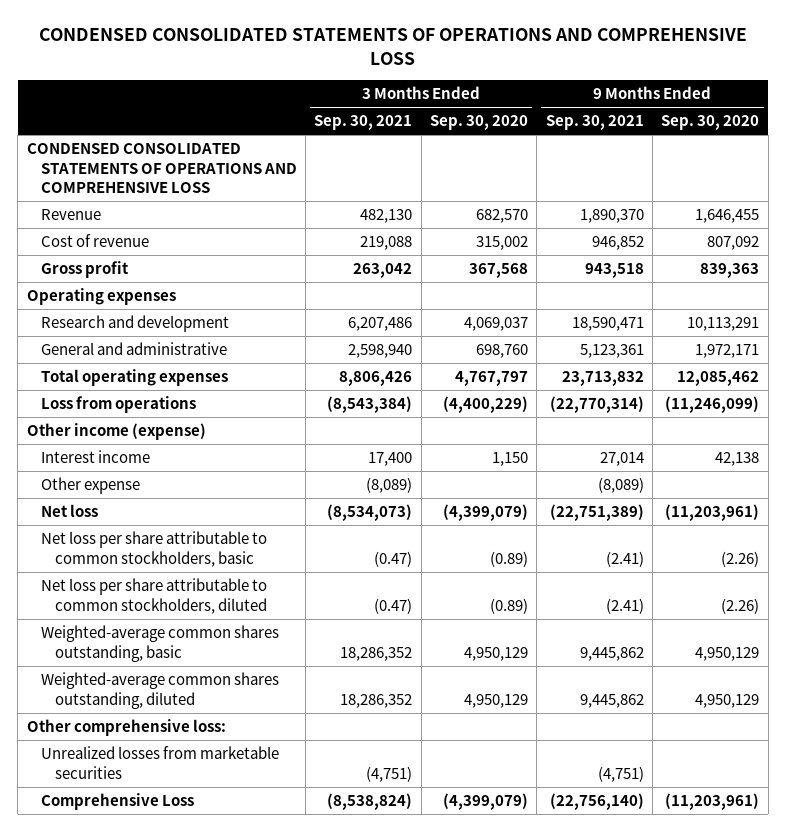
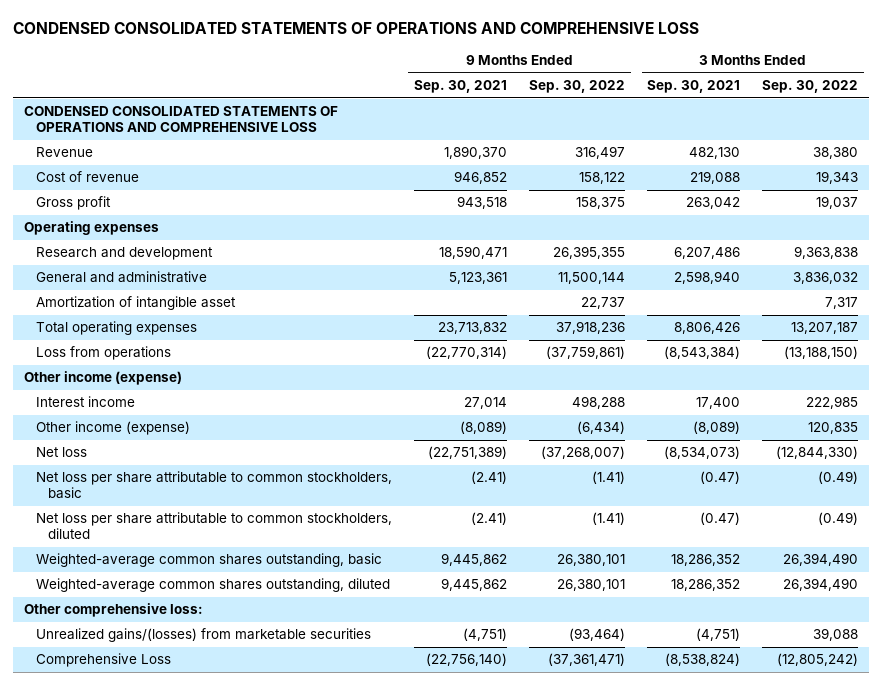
[429,115,528,131] Sep. 30, 2020 -> none
[661,115,760,131] Sep. 30, 2020 -> none
none -> [529,80,626,94] Sep. 30, 2022
none -> [762,80,859,94] Sep. 30, 2022
none -> [35,296,236,311] Amortization of intangible asset
[40,477,140,495] Other expense -> [35,421,190,436] Other income (expense)
[40,746,279,779] Unrealized losses from marketable securities -> [35,628,371,643] Unrealized gains/(losses) from marketable securities

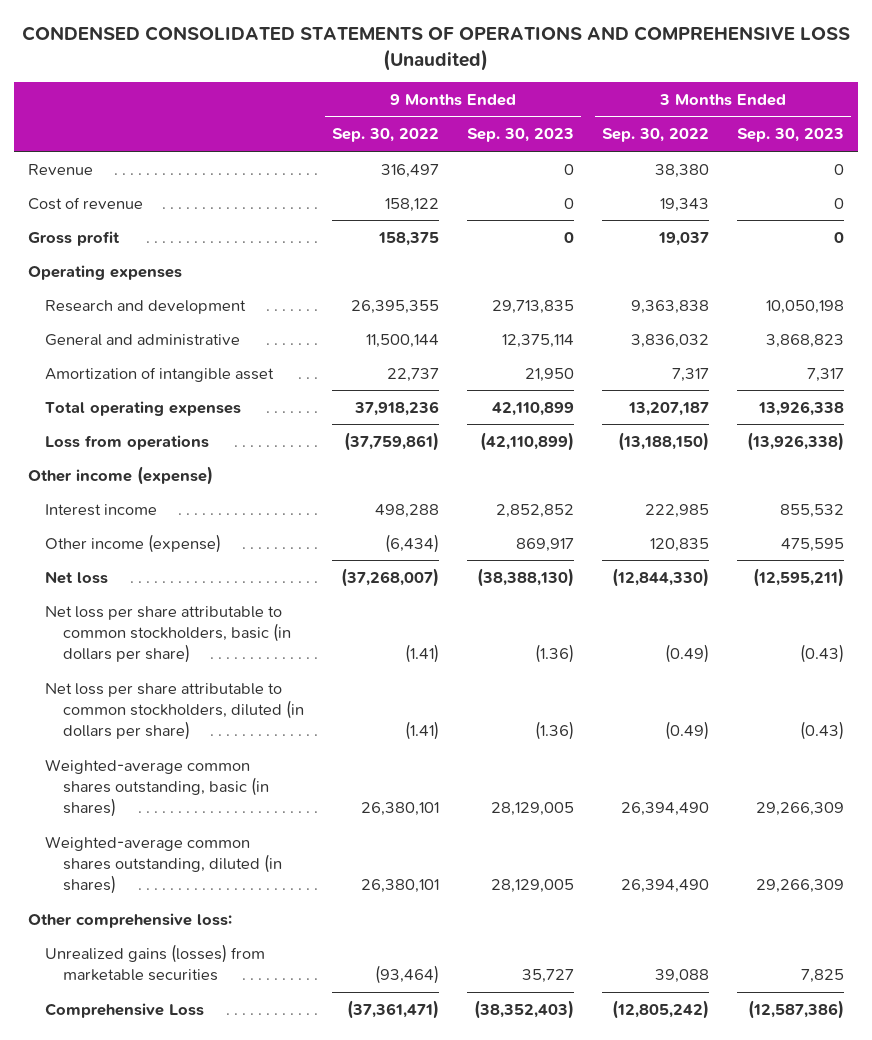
[13,22,700,35] CONDENSED CONSOLIDATED STATEMENTS OF OPERATIONS AND COMPREHENSIVE LOSS -> [21,25,850,71] CONDENSED CONSOLIDATED STATEMENTS OF OPERATIONS AND COMPREHENSIVE LOSS (Unaudited)
[413,80,507,94] Sep. 30, 2021 -> none
[647,80,741,94] Sep. 30, 2021 -> none
none -> [466,128,574,143] Sep. 30, 2023
none -> [737,128,845,143] Sep. 30, 2023
[24,106,339,133] CONDENSED CONSOLIDATED STATEMENTS OF OPERATIONS AND COMPREHENSIVE LOSS -> none
[35,471,392,500] Net loss per share attributable to common stockholders, basic -> [45,605,291,664] Net loss per share attributable to common stockholders, basic (in dollars per share)
[35,512,392,540] Net loss per share attributable to common stockholders, diluted -> [45,682,304,741] Net loss per share attributable to common stockholders, diluted (in dollars per share)
[35,553,382,568] Weighted-average common shares outstanding, basic -> [45,758,269,818] Weighted-average common shares outstanding, basic (in shares)
[35,578,390,593] Weighted-average common shares outstanding, diluted -> [45,835,282,895] Weighted-average common shares outstanding, diluted (in shares)
[35,628,371,643] Unrealized gains/(losses) from marketable securities -> [45,943,266,982] Unrealized gains (losses) from marketable securities

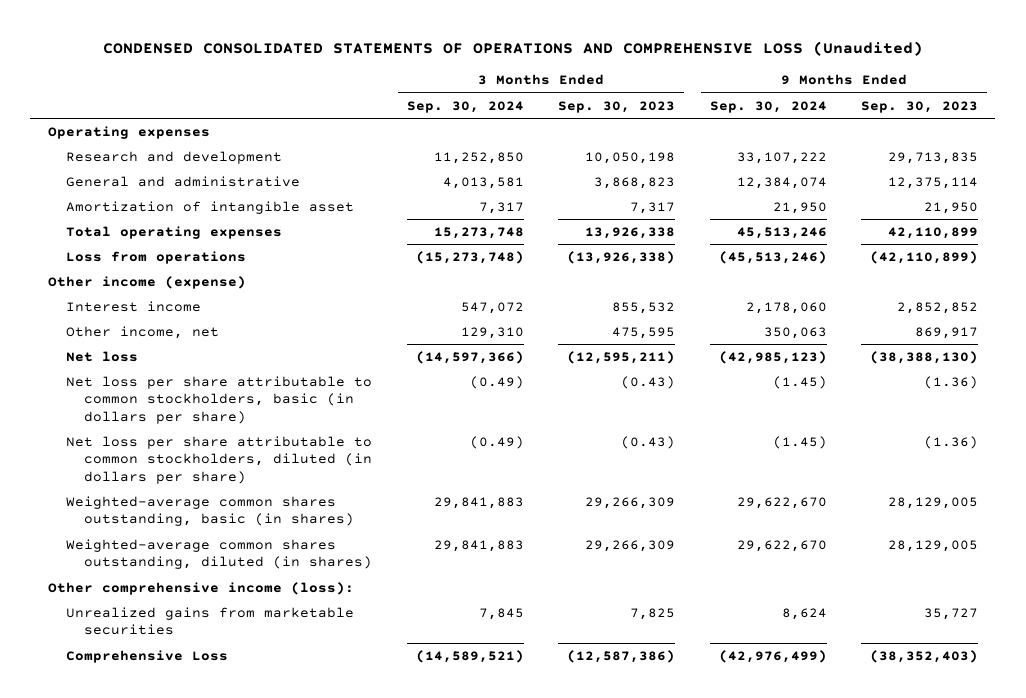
[331,128,439,143] Sep. 30, 2022 -> none
[601,128,709,143] Sep. 30, 2022 -> none
none -> [406,100,524,113] Sep. 30, 2024
none -> [709,100,827,113] Sep. 30, 2024
[27,163,93,175] Revenue -> none
[27,196,143,210] Cost of revenue -> none
[27,230,120,246] Gross profit -> none
[45,533,222,553] Other income (expense) -> [66,325,220,339] Other income, net
[27,912,232,928] Other comprehensive loss: -> [47,581,354,595] Other comprehensive income (loss):
[45,943,266,982] Unrealized gains (losses) from marketable securities -> [66,606,355,636] Unrealized gains from marketable securities

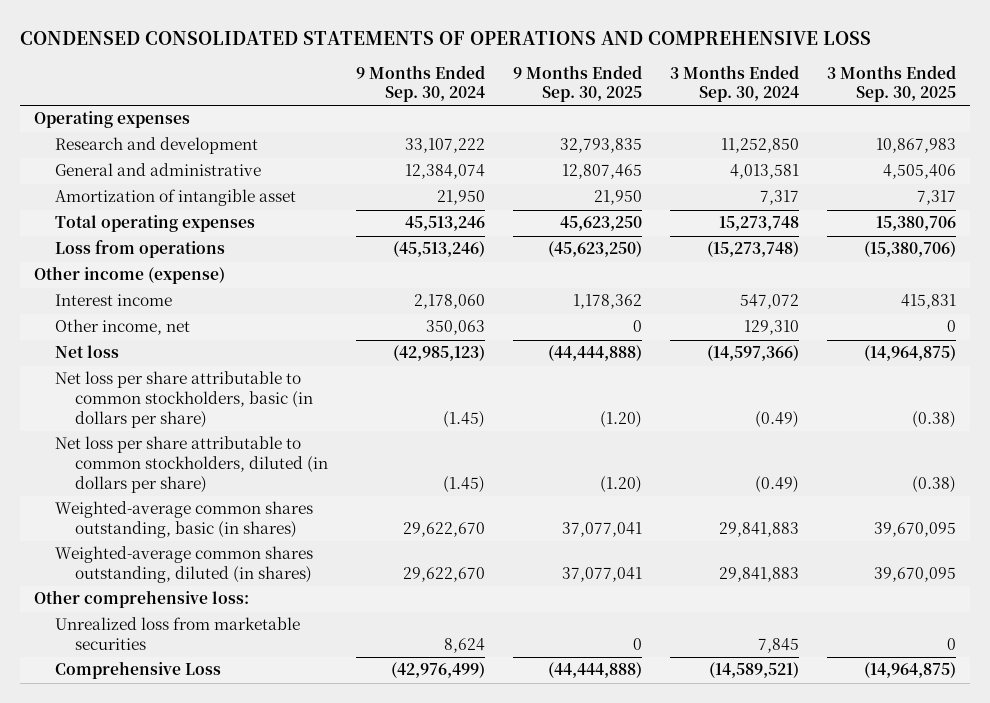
[102,41,923,57] CONDENSED CONSOLIDATED STATEMENTS OF OPERATIONS AND COMPREHENSIVE LOSS (Unaudited) -> [20,30,872,45] CONDENSED CONSOLIDATED STATEMENTS OF OPERATIONS AND COMPREHENSIVE LOSS
[558,100,676,113] Sep. 30, 2023 -> none
[861,100,979,113] Sep. 30, 2023 -> none
none -> [512,64,642,103] 9 Months Ended Sep. 30, 2025
none -> [826,64,956,103] 3 Months Ended Sep. 30, 2025
[47,581,354,595] Other comprehensive income (loss): -> [34,590,250,609] Other comprehensive loss:
[66,606,355,636] Unrealized gains from marketable securities -> [54,617,300,651] Unrealized loss from marketable securities

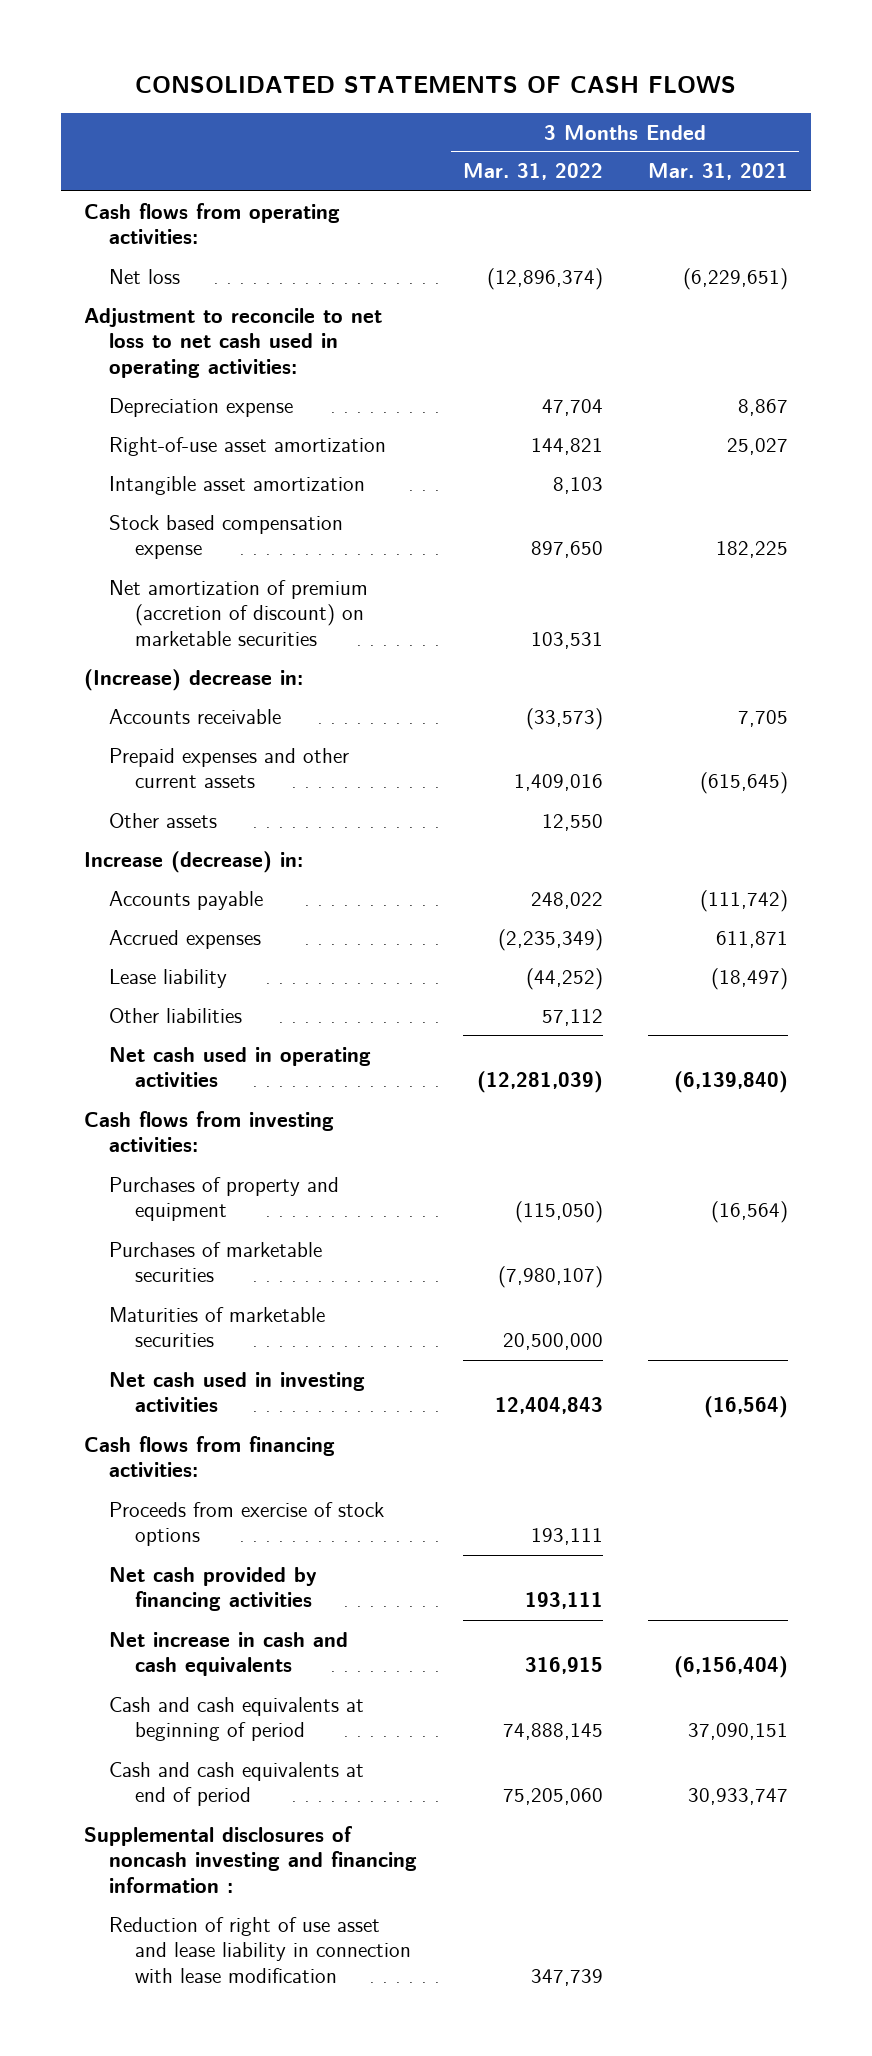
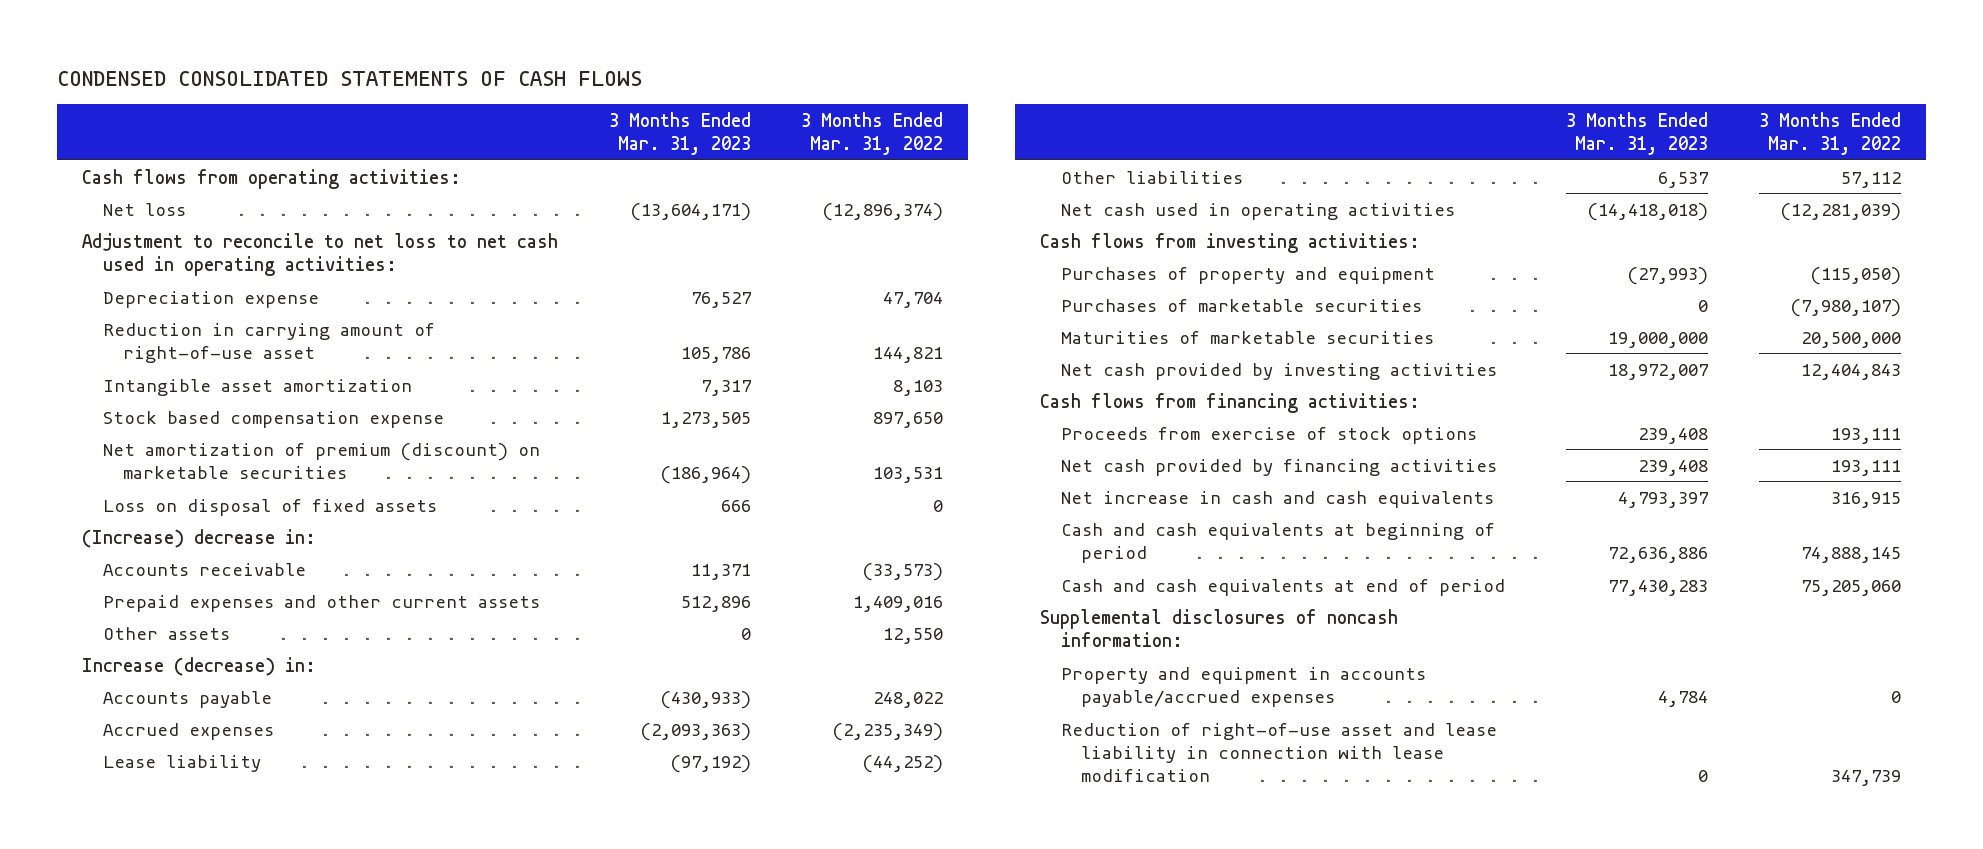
[134,75,736,93] CONSOLIDATED STATEMENTS OF CASH FLOWS -> [56,70,642,86] CONDENSED CONSOLIDATED STATEMENTS OF CASH FLOWS
[647,163,788,181] Mar. 31, 2021 -> none
none -> [608,111,751,156] 3 Months Ended Mar. 31, 2023
[109,436,387,456] Right-of-use asset amortization -> [102,322,435,363] Reduction in carrying amount of right-of-use asset
[109,579,369,646] Net amortization of premium (accretion of discount) on marketable securities -> [102,442,540,479] Net amortization of premium (discount) on marketable securities
none -> [102,498,437,516] Loss on disposal of fixed assets
[109,1371,366,1413] Net cash used in investing activities -> [1060,362,1497,380] Net cash provided by investing activities
[83,1825,418,1893] Supplemental disclosures of noncash investing and financing information : -> [1039,608,1398,647] Supplemental disclosures of noncash information:
none -> [1060,666,1426,707] Property and equipment in accounts payable/accrued expenses
[109,1916,411,1983] Reduction of right of use asset and lease liability in connection with lease modification -> [1060,722,1497,783] Reduction of right-of-use asset and lease liability in connection with lease modification

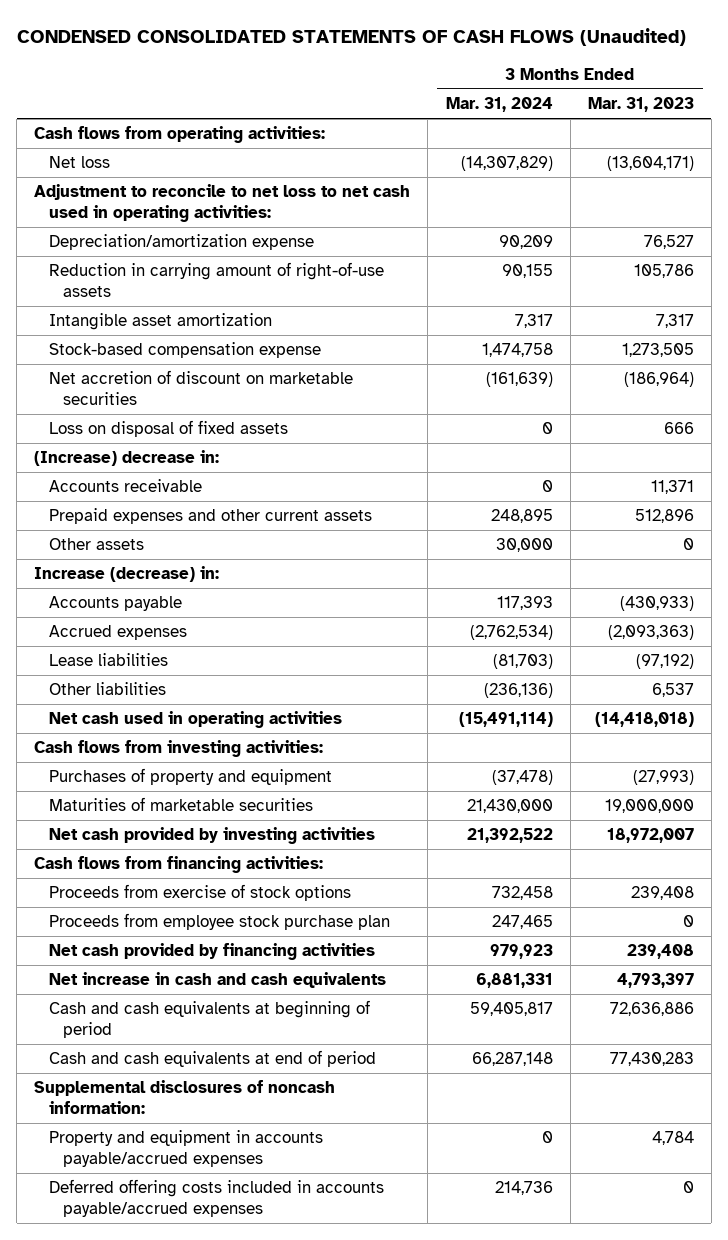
[56,70,642,86] CONDENSED CONSOLIDATED STATEMENTS OF CASH FLOWS -> [16,27,686,46] CONDENSED CONSOLIDATED STATEMENTS OF CASH FLOWS (Unaudited)
[801,111,944,156] 3 Months Ended Mar. 31, 2022 -> none
none -> [445,97,553,113] Mar. 31, 2024
[102,290,319,308] Depreciation expense -> [48,234,314,251] Depreciation/amortization expense
[102,322,435,363] Reduction in carrying amount of right-of-use asset -> [48,262,384,297] Reduction in carrying amount of right-of-use assets
[102,410,444,428] Stock based compensation expense -> [48,342,321,359] Stock-based compensation expense
[102,442,540,479] Net amortization of premium (discount) on marketable securities -> [48,370,353,405] Net accretion of discount on marketable securities
[102,754,261,772] Lease liability -> [48,653,168,667] Lease liabilities
[1060,298,1422,312] Purchases of marketable securities -> none
none -> [48,913,390,931] Proceeds from employee stock purchase plan
[1060,722,1497,783] Reduction of right-of-use asset and lease liability in connection with lease modification -> none
none -> [48,1179,384,1217] Deferred offering costs included in accounts payable/accrued expenses

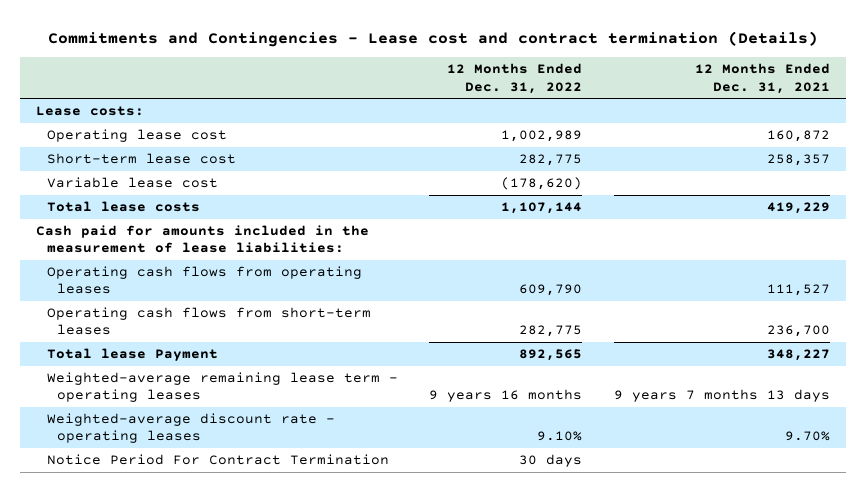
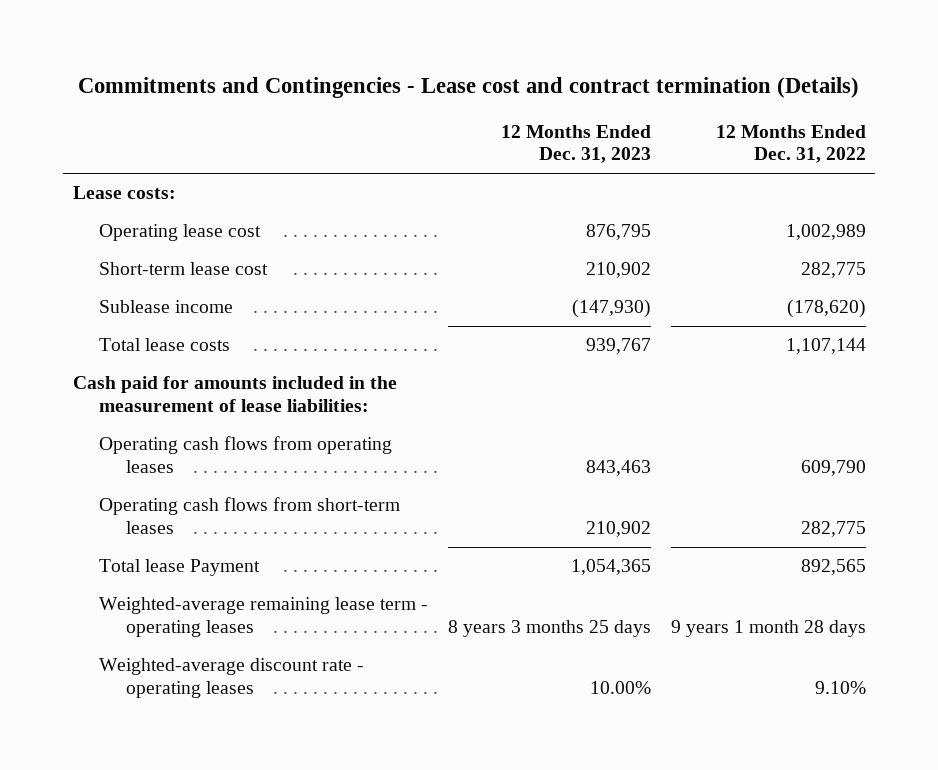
[695,63,831,94] 12 Months Ended Dec. 31, 2021 -> none
none -> [501,124,652,164] 12 Months Ended Dec. 31, 2023
[46,177,218,189] Variable lease cost -> [99,300,234,314] Sublease income
[429,389,583,403] 9 years 16 months -> [670,619,866,637] 9 years 1 month 28 days
[46,454,389,466] Notice Period For Contract Termination -> none

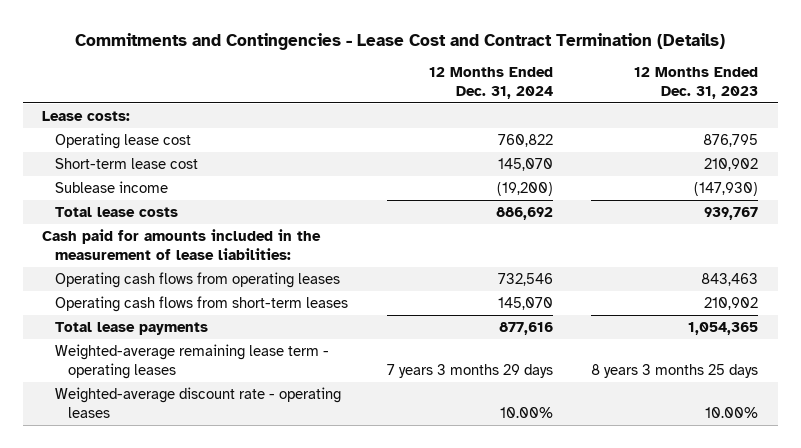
[78,77,860,99] Commitments and Contingencies - Lease cost and contract termination (Details) -> [75,32,726,50] Commitments and Contingencies - Lease Cost and Contract Termination (Details)
[715,124,866,164] 12 Months Ended Dec. 31, 2022 -> none
none -> [428,67,553,99] 12 Months Ended Dec. 31, 2024
[99,559,261,577] Total lease Payment -> [55,321,209,335] Total lease payments

